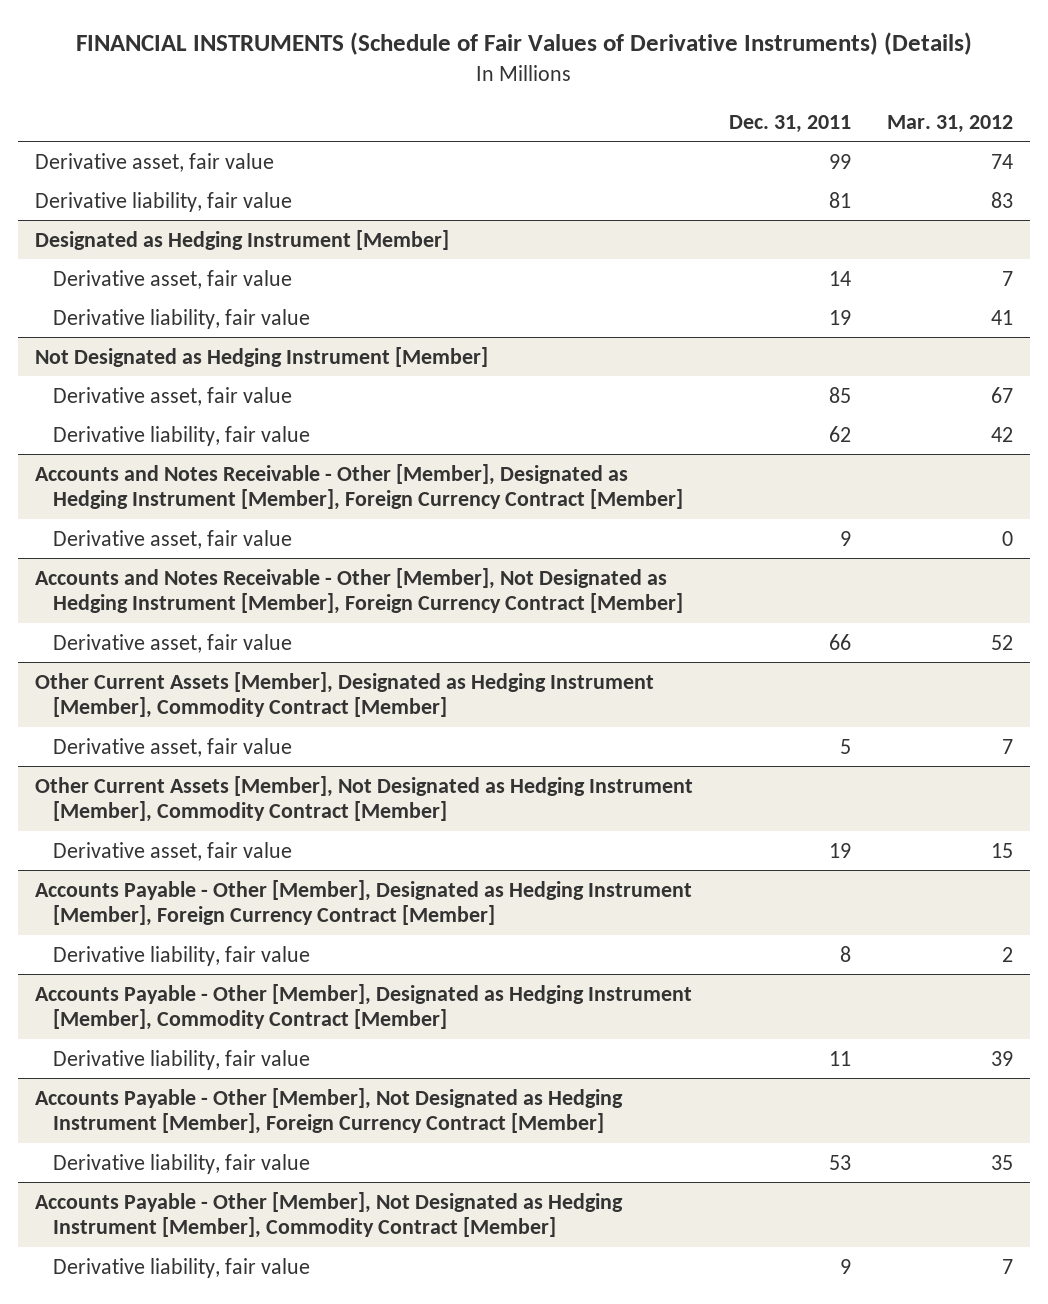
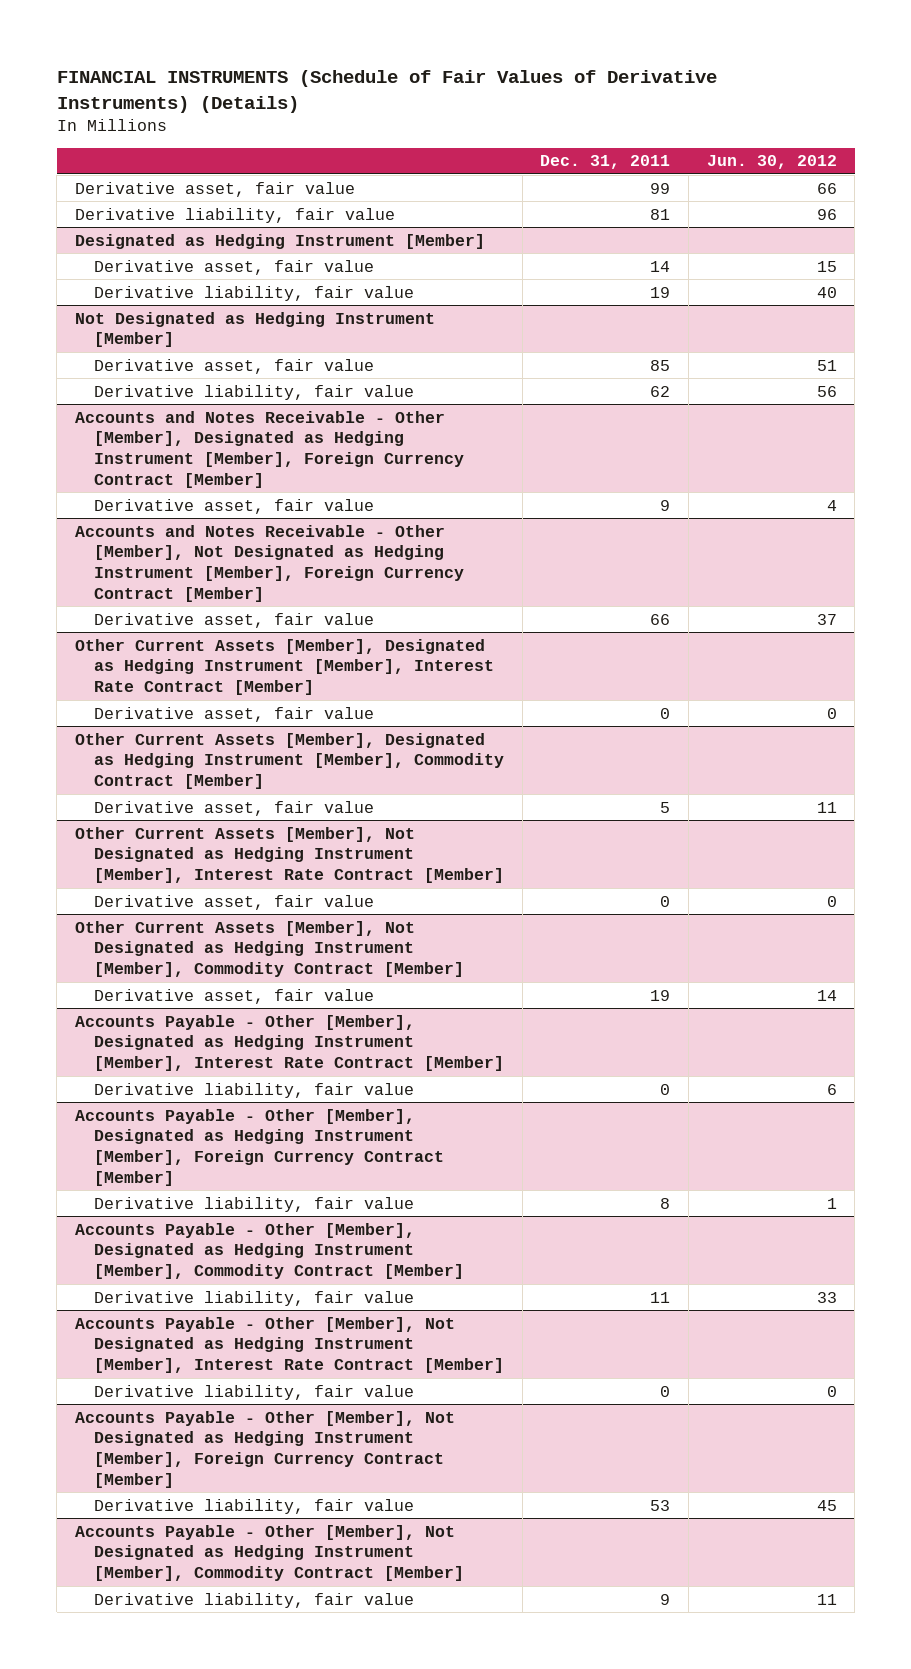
[886,114,1013,133] Mar. 31, 2012 -> none
none -> [706,155,837,170] Jun. 30, 2012
none -> [74,638,495,695] Other Current Assets [Member], Designated as Hedging Instrument [Member], Interest Rate Contract [Member]
none -> [94,706,375,722] Derivative asset, fair value
none -> [74,826,505,883] Other Current Assets [Member], Not Designated as Hedging Instrument [Member], Interest Rate Contract [Member]
none -> [94,894,375,910] Derivative asset, fair value
none -> [74,1014,505,1071] Accounts Payable - Other [Member], Designated as Hedging Instrument [Member], Interest Rate Contract [Member]
none -> [94,1082,415,1098] Derivative liability, fair value
none -> [74,1316,505,1373] Accounts Payable - Other [Member], Not Designated as Hedging Instrument [Member], Interest Rate Contract [Member]
none -> [94,1384,415,1400] Derivative liability, fair value

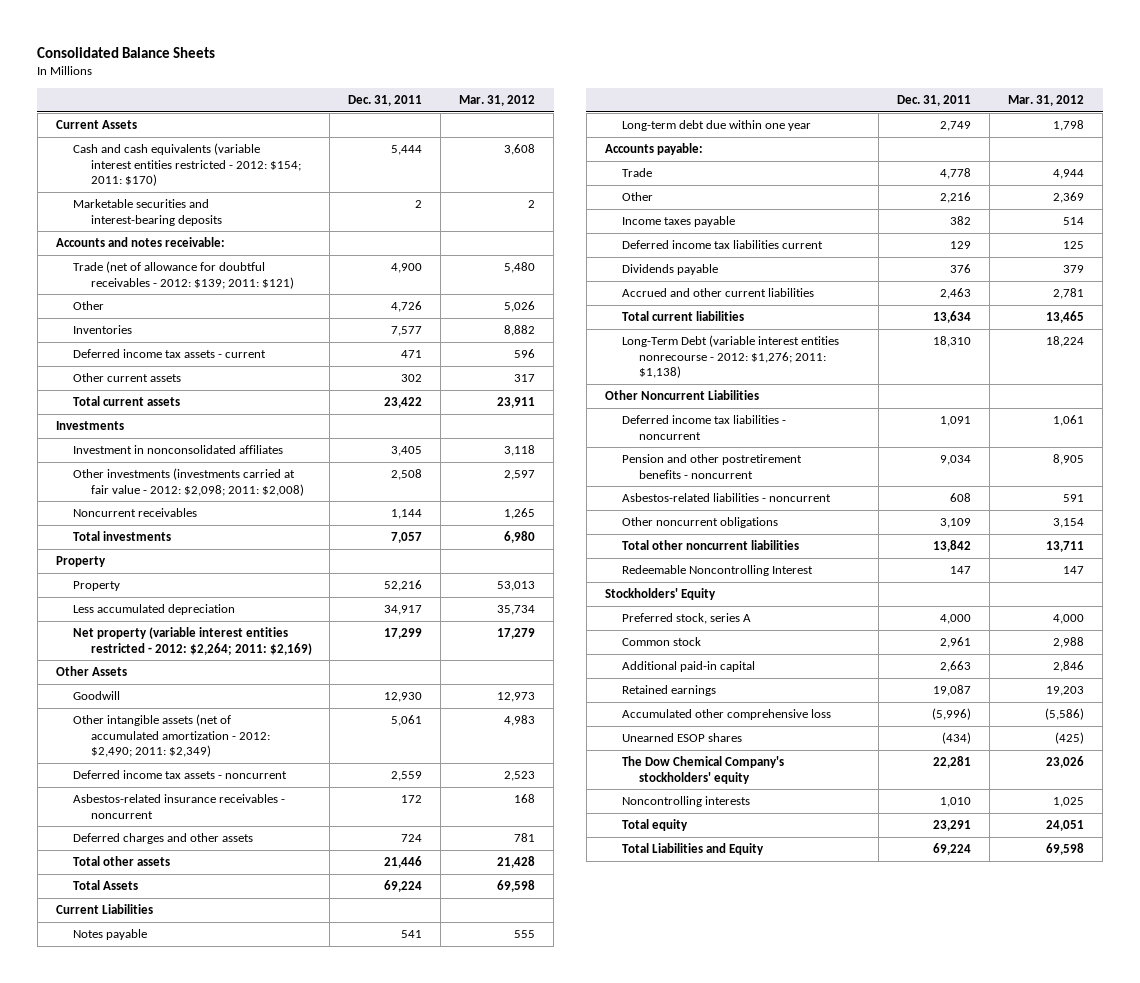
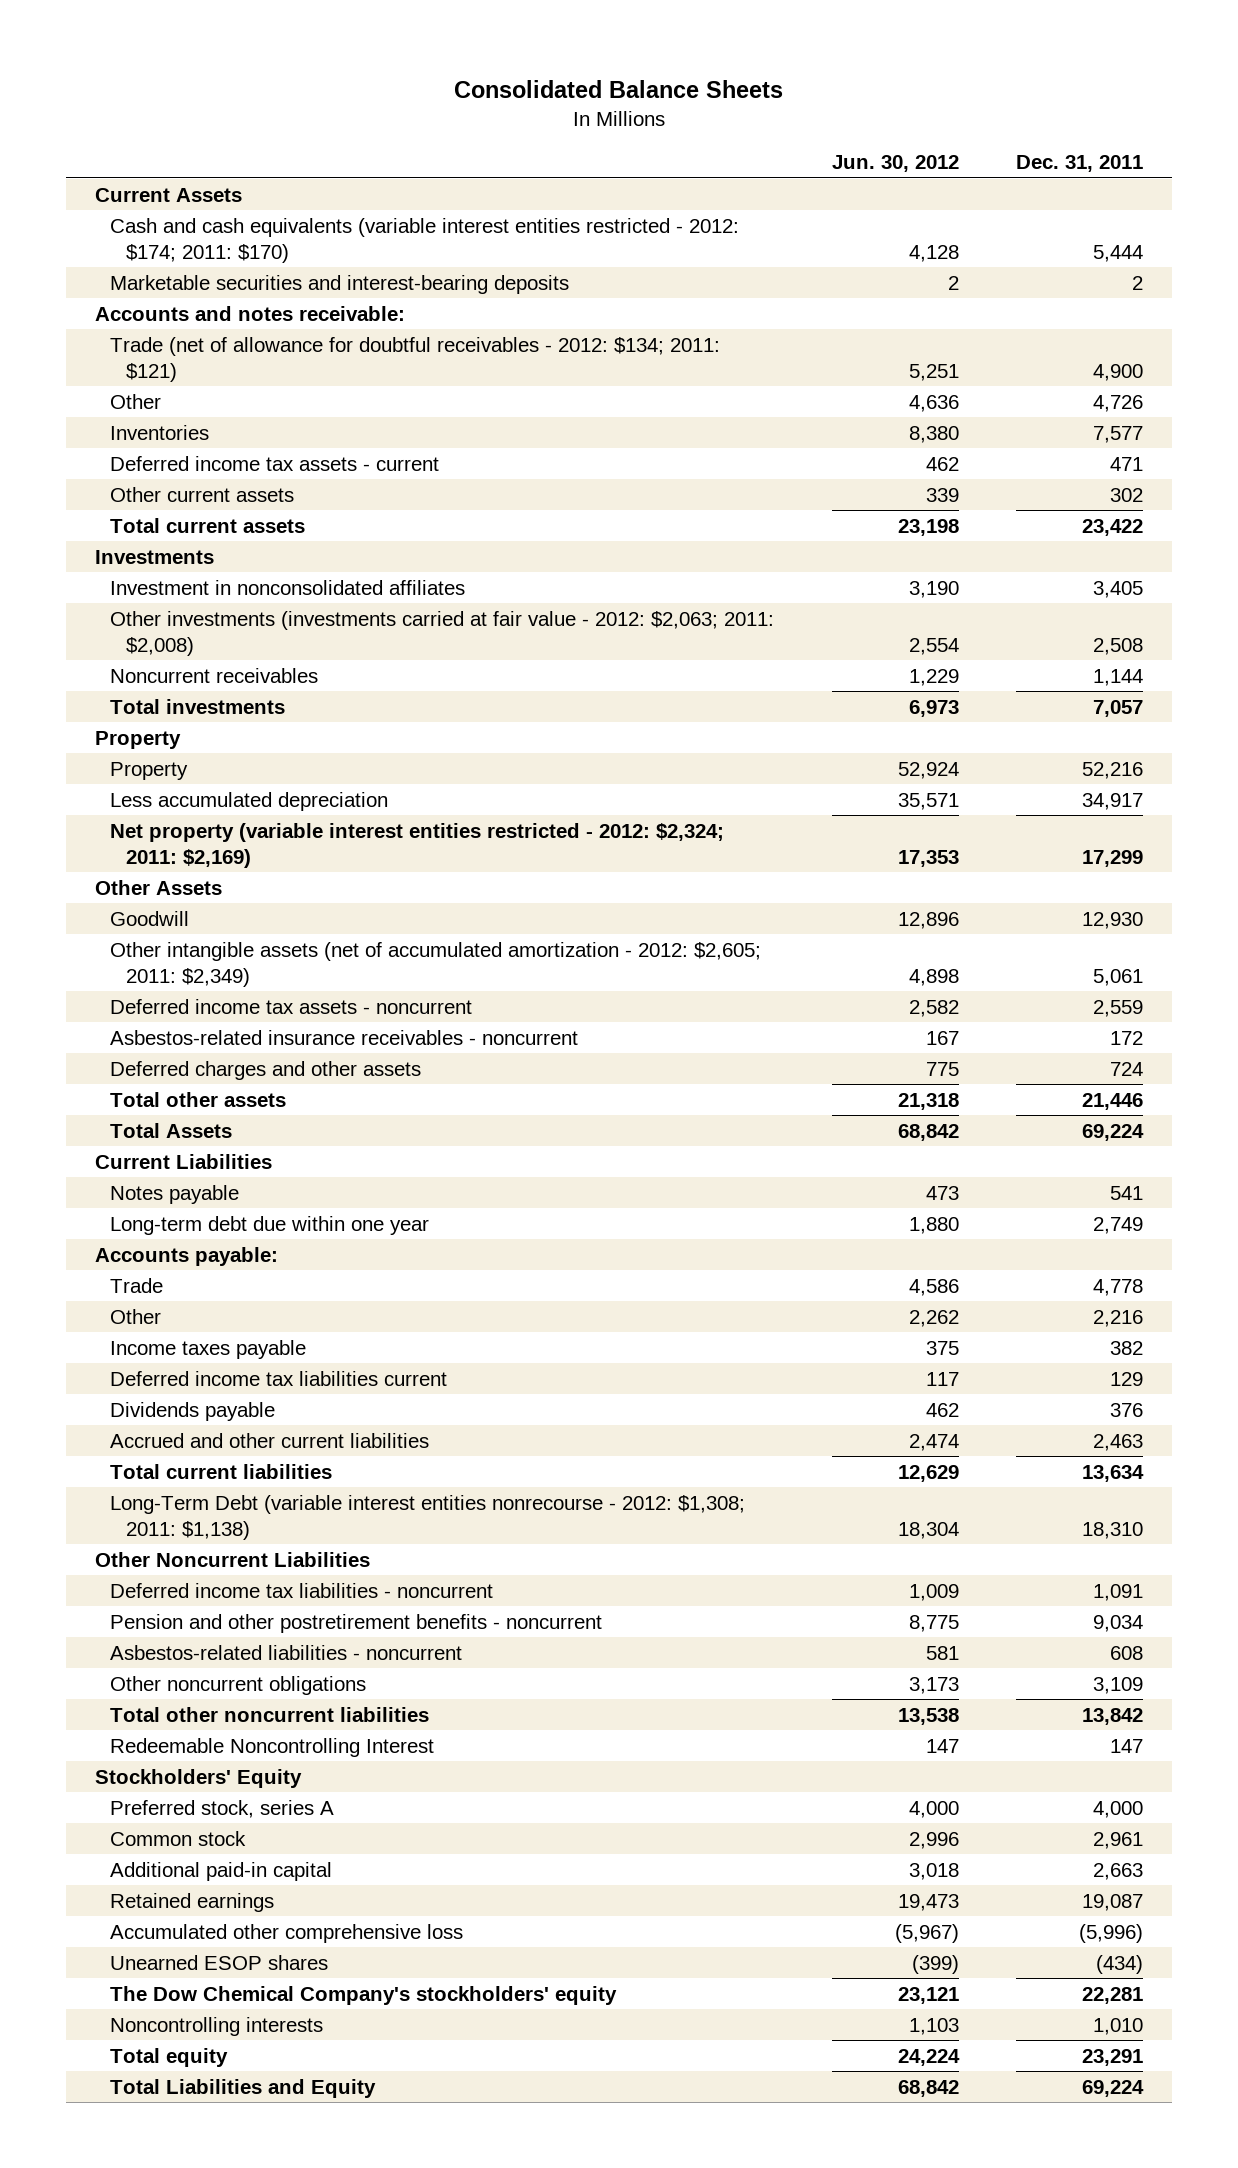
[459,95,536,107] Mar. 31, 2012 -> none
none -> [831,155,959,173] Jun. 30, 2012
[73,142,301,187] Cash and cash equivalents (variable interest entities restricted - 2012: $154; 2011: $170) -> [110,217,740,263] Cash and cash equivalents (variable interest entities restricted - 2012: $174; 2011: $170)
[73,260,294,289] Trade (net of allowance for doubtful receivables - 2012: $139; 2011: $121) -> [110,336,721,382] Trade (net of allowance for doubtful receivables - 2012: $134; 2011: $121)
[73,467,304,496] Other investments (investments carried at fair value - 2012: $2,098; 2011: $2,008) -> [110,610,775,656] Other investments (investments carried at fair value - 2012: $2,063; 2011: $2,008)
[73,626,312,655] Net property (variable interest entities restricted - 2012: $2,264; 2011: $2,169) -> [110,822,725,868] Net property (variable interest entities restricted - 2012: $2,324; 2011: $2,169)
[73,713,270,758] Other intangible assets (net of accumulated amortization - 2012: $2,490; 2011: $2,349) -> [110,941,762,987] Other intangible assets (net of accumulated amortization - 2012: $2,605; 2011: $2,349)
[621,334,839,379] Long-Term Debt (variable interest entities nonrecourse - 2012: $1,276; 2011: $1,138) -> [110,1494,746,1540] Long-Term Debt (variable interest entities nonrecourse - 2012: $1,308; 2011: $1,138)

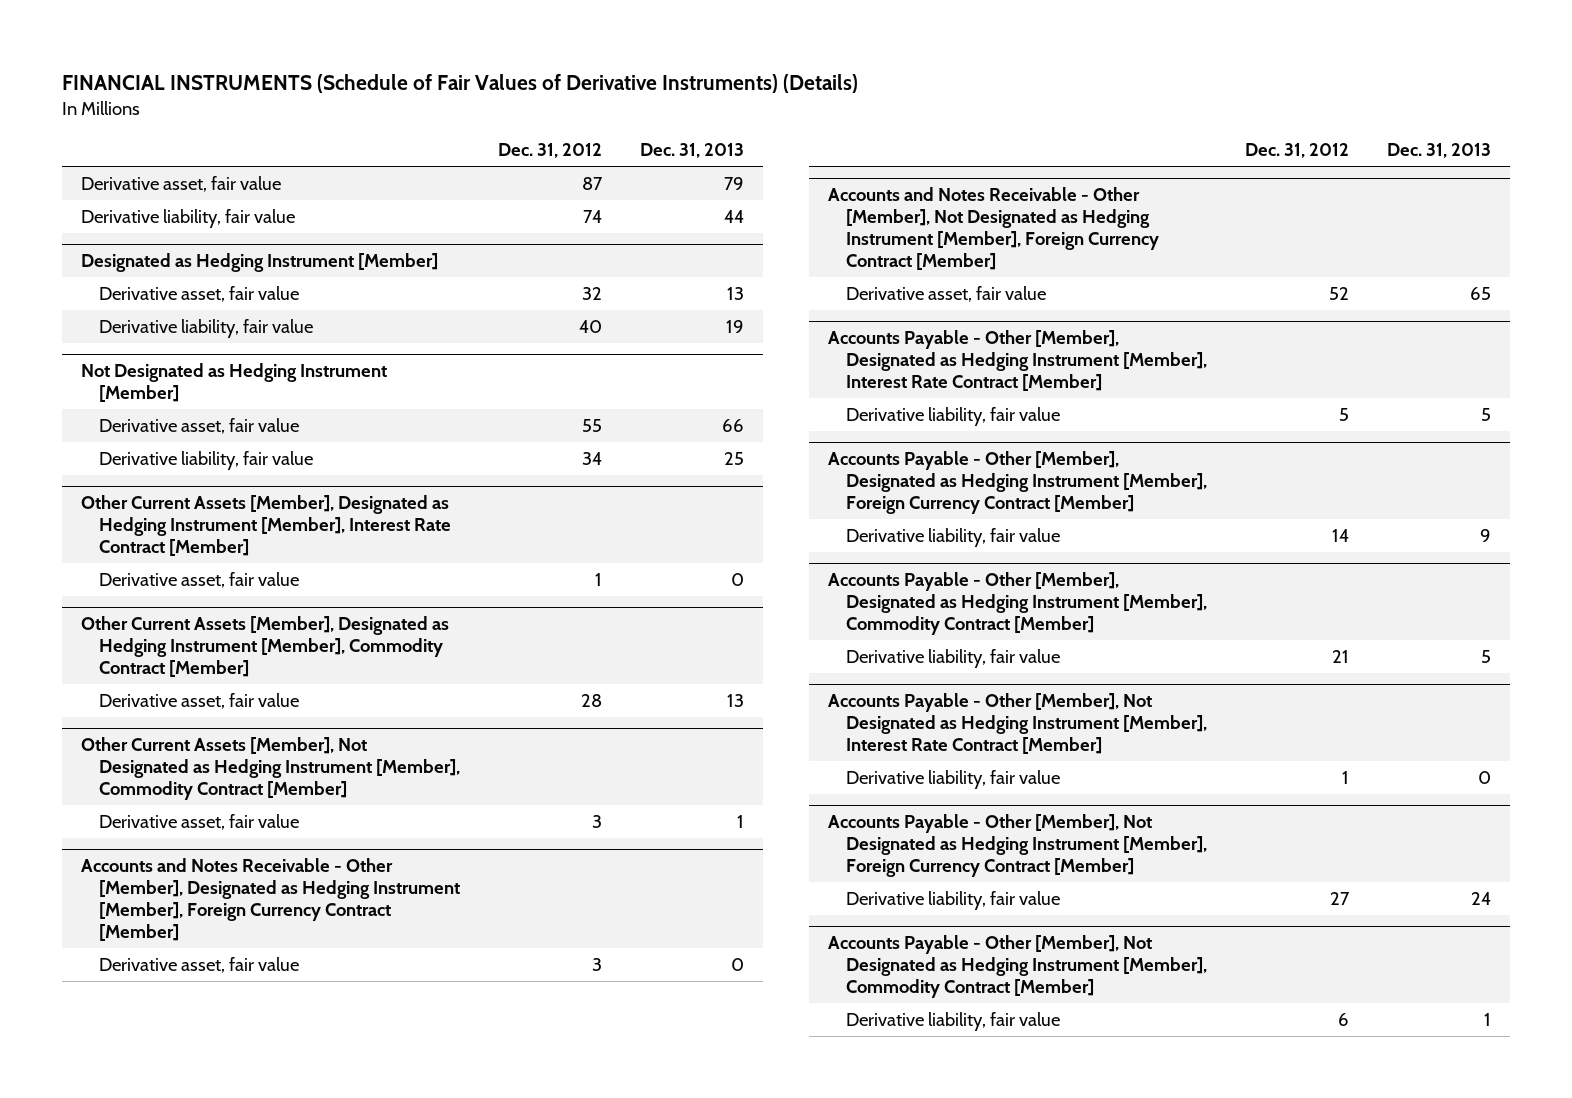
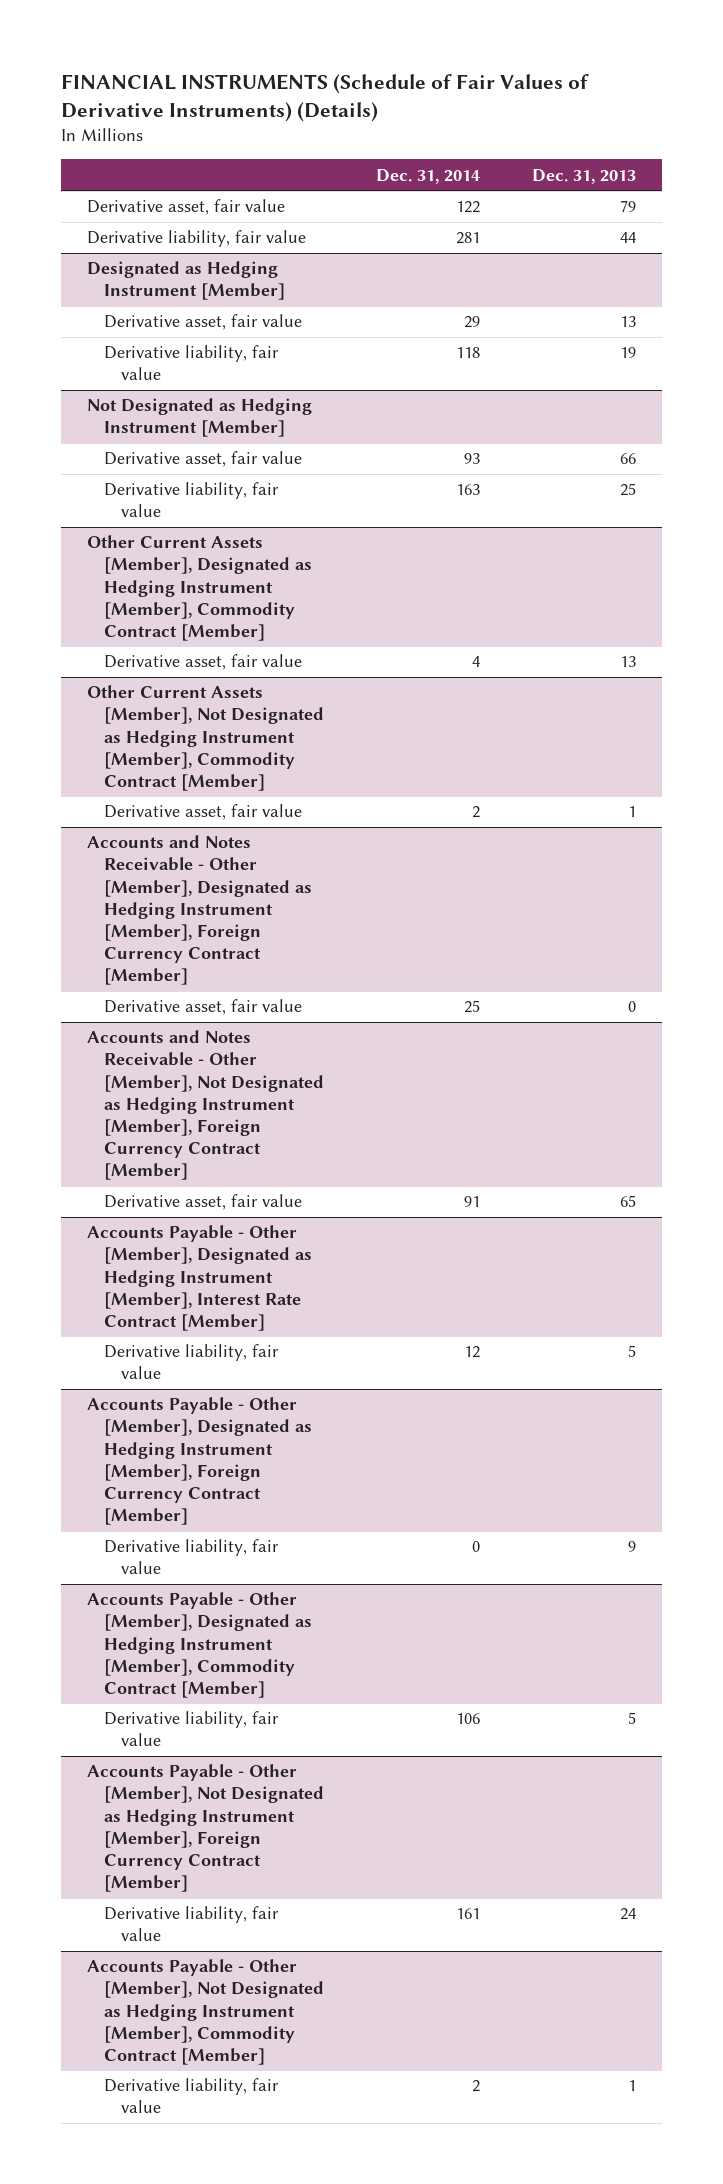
[498,143,603,159] Dec. 31, 2012 -> none
none -> [376,168,481,184] Dec. 31, 2014
[80,494,452,557] Other Current Assets [Member], Designated as Hedging Instrument [Member], Interest Rate Contract [Member] -> none
[99,571,300,588] Derivative asset, fair value -> none
[827,692,1208,755] Accounts Payable - Other [Member], Not Designated as Hedging Instrument [Member], Interest Rate Contract [Member] -> none
[846,769,1061,789] Derivative liability, fair value -> none

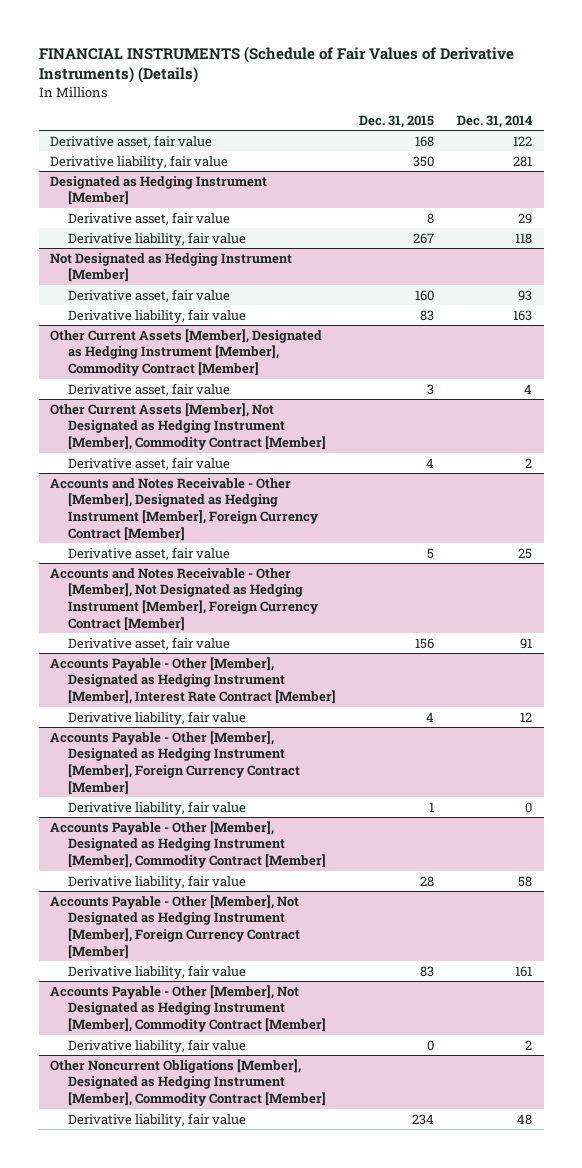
[531,168,636,184] Dec. 31, 2013 -> none
none -> [359,115,435,129] Dec. 31, 2015
[456,1713,481,1725] 106 -> [518,875,533,887] 58
none -> [50,1058,327,1107] Other Noncurrent Obligations [Member], Designated as Hedging Instrument [Member], Commodity Contract [Member]
none -> [68,1112,247,1127] Derivative liability, fair value

